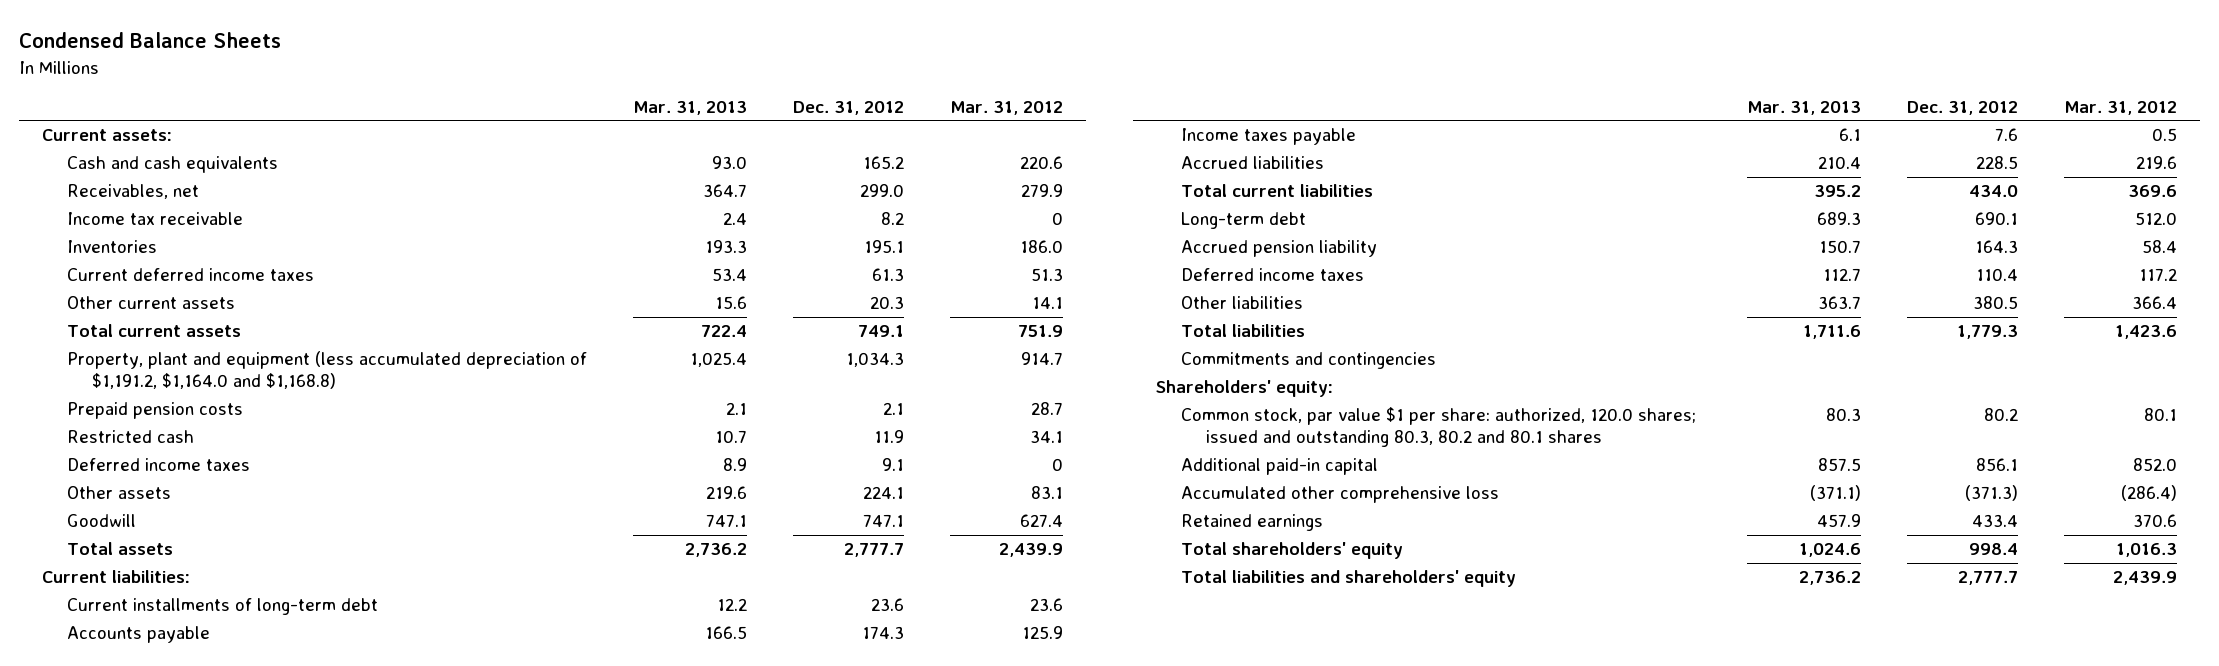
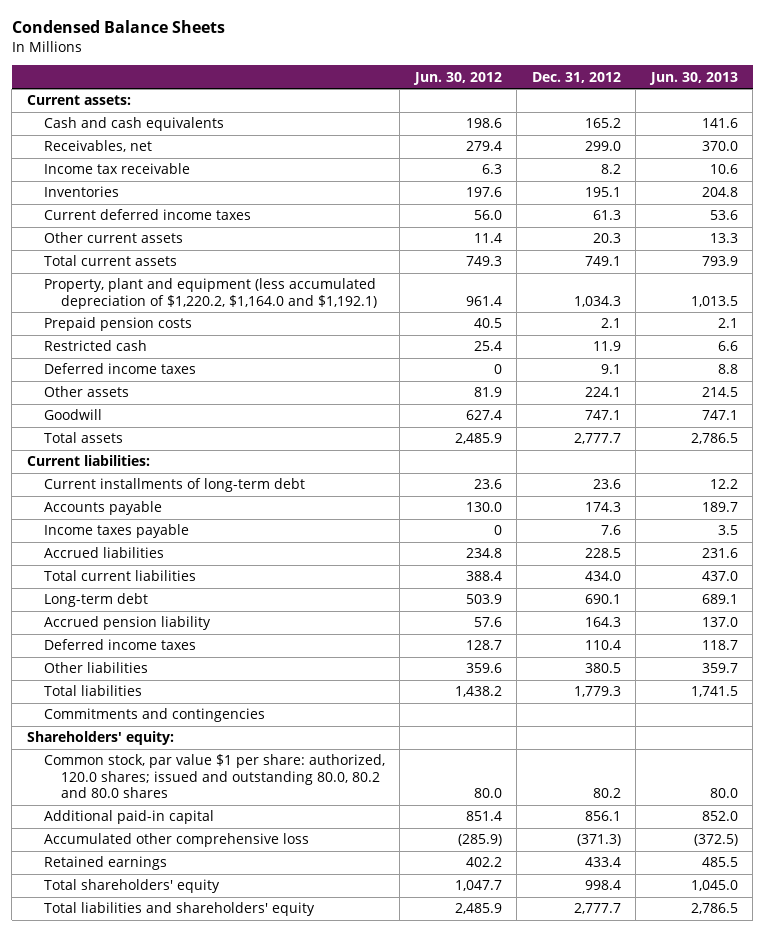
[633,100,748,115] Mar. 31, 2013 -> none
[950,100,1064,115] Mar. 31, 2012 -> none
none -> [412,71,502,85] Jun. 30, 2012
none -> [648,71,738,85] Jun. 30, 2013
[67,351,588,390] Property, plant and equipment (less accumulated depreciation of $1,191.2, $1,164.0 and $1,168.8) -> [43,278,378,309] Property, plant and equipment (less accumulated depreciation of $1,220.2, $1,164.0 and $1,192.1)
[1180,407,1696,448] Common stock, par value $1 per share: authorized, 120.0 shares; issued and outstanding 80.3, 80.2 and 80.1 shares -> [43,754,385,799] Common stock, par value $1 per share: authorized, 120.0 shares; issued and outstanding 80.0, 80.2 and 80.0 shares

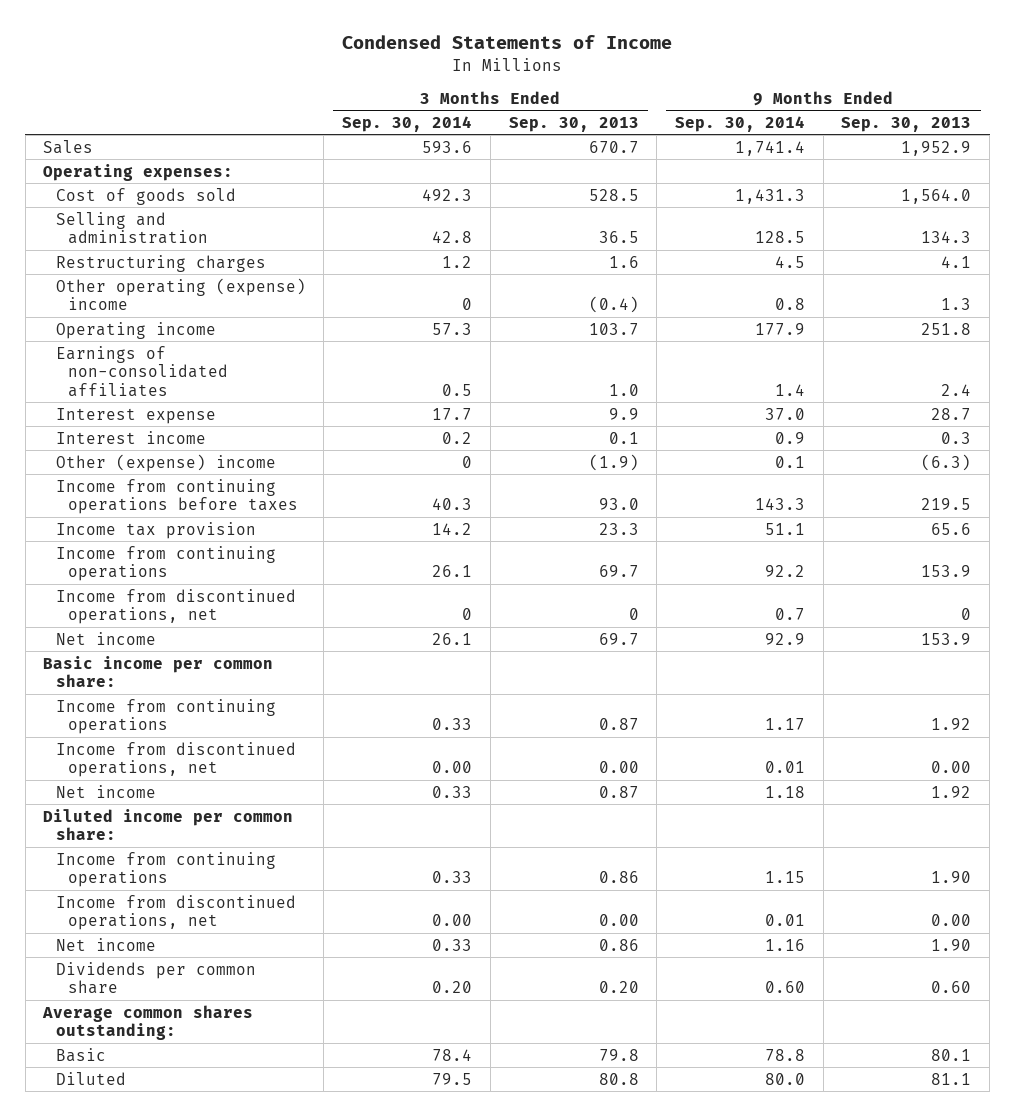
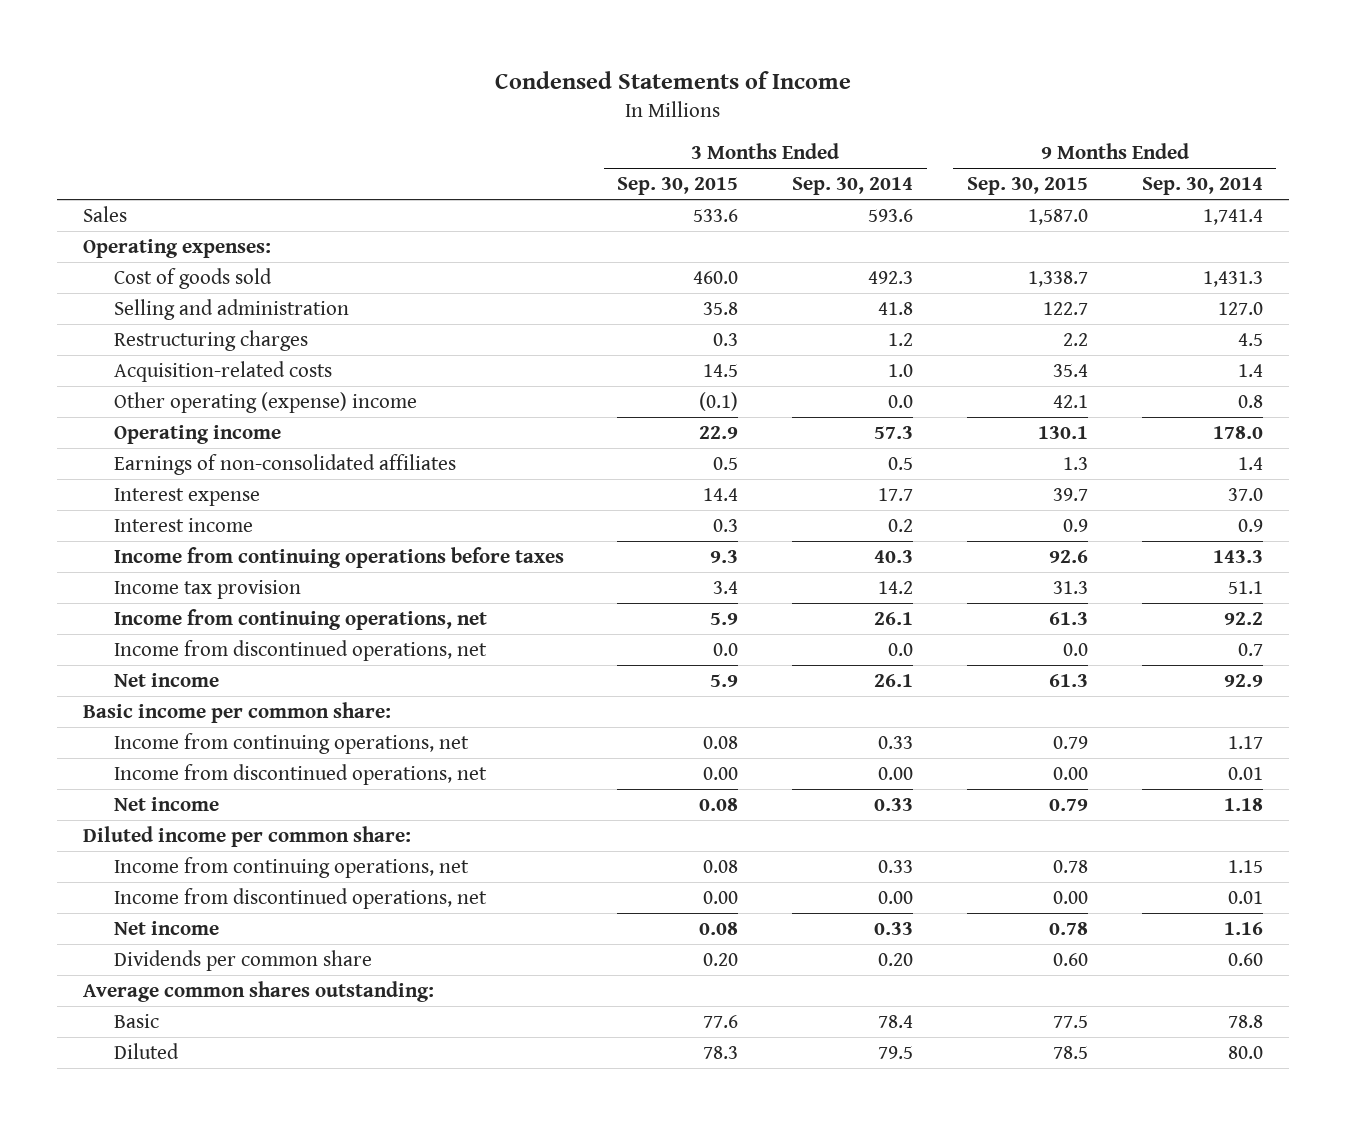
[508,116,639,132] Sep. 30, 2013 -> none
[841,116,972,132] Sep. 30, 2013 -> none
none -> [617,177,739,196] Sep. 30, 2015
none -> [966,177,1088,196] Sep. 30, 2015
[432,231,473,244] 42.8 -> [878,301,914,315] 41.8
[754,231,805,244] 128.5 -> [1217,301,1263,315] 127.0
none -> [113,360,332,382] Acquisition-related costs
[462,298,473,311] 0 -> [888,394,914,408] 0.0
[754,322,805,335] 177.9 -> [1212,425,1263,439] 178.0
[55,453,276,472] Other (expense) income -> none
[55,545,276,582] Income from continuing operations -> [113,608,487,630] Income from continuing operations, net
[462,608,473,621] 0 -> [888,642,914,656] 0.0
[55,698,276,735] Income from continuing operations -> [113,732,469,754] Income from continuing operations, net
[55,851,276,888] Income from continuing operations -> [113,856,469,878] Income from continuing operations, net

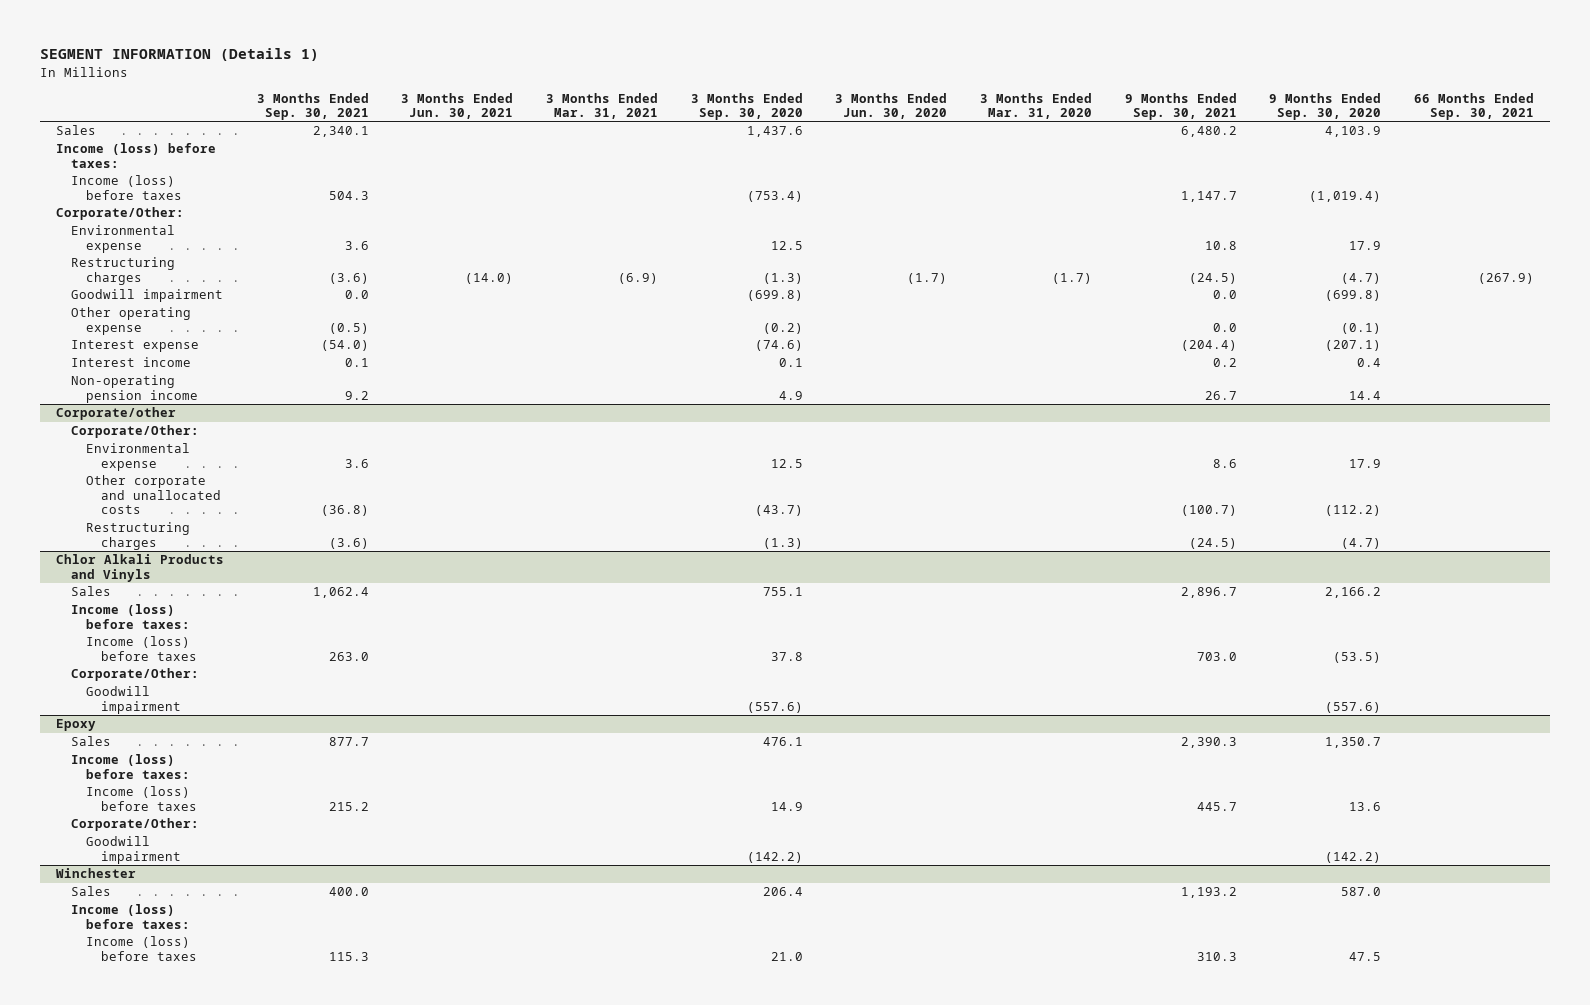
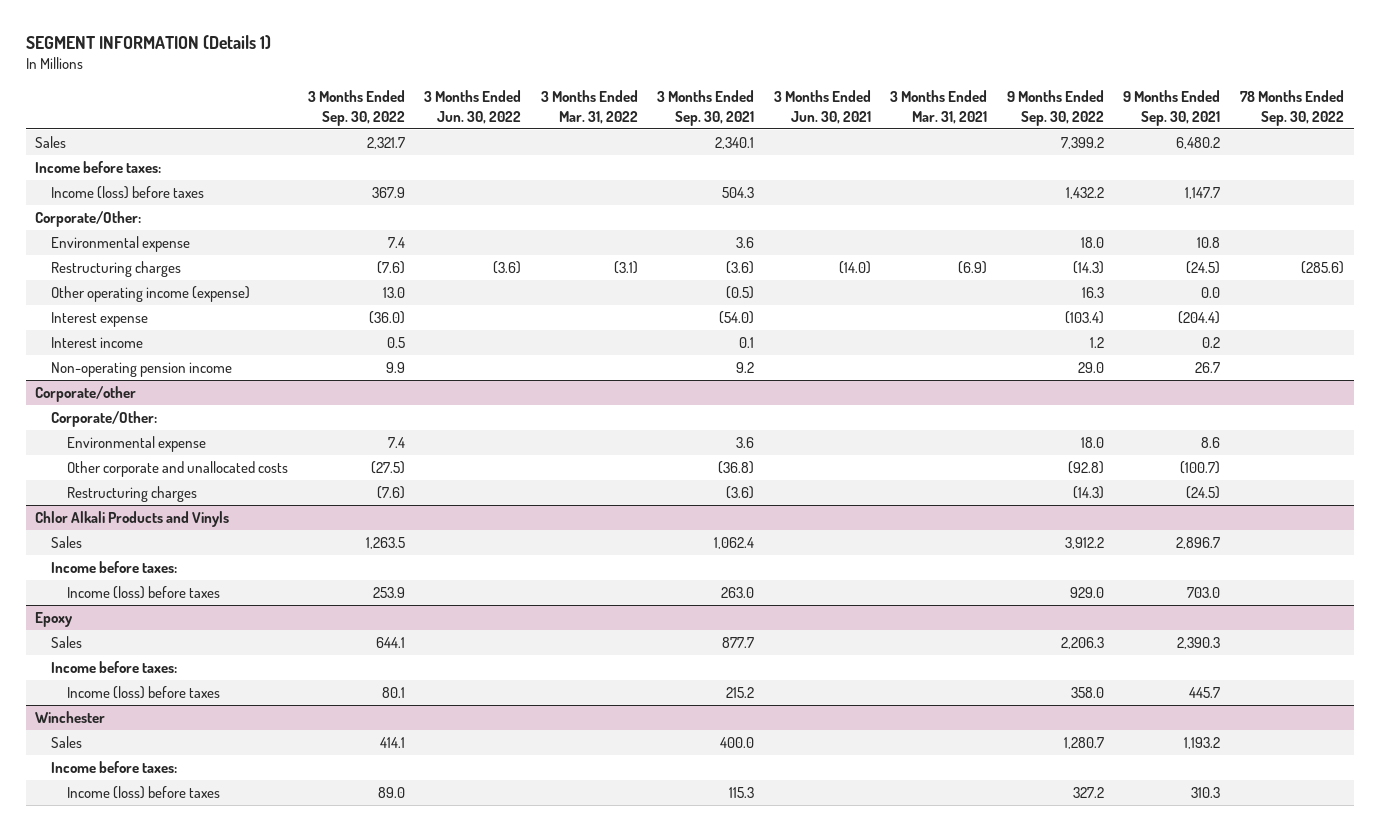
[690,92,803,121] 3 Months Ended Sep. 30, 2020 -> none
[835,92,948,120] 3 Months Ended Jun. 30, 2020 -> none
[980,92,1093,120] 3 Months Ended Mar. 31, 2020 -> none
[1269,92,1382,121] 9 Months Ended Sep. 30, 2020 -> none
[1413,92,1534,121] 66 Months Ended Sep. 30, 2021 -> none
none -> [307,90,405,126] 3 Months Ended Sep. 30, 2022
none -> [424,90,522,124] 3 Months Ended Jun. 30, 2022
none -> [540,90,638,124] 3 Months Ended Mar. 31, 2022
none -> [1006,90,1104,126] 9 Months Ended Sep. 30, 2022
none -> [1239,90,1344,126] 78 Months Ended Sep. 30, 2022
[56,143,217,168] Income (loss) before taxes: -> [35,161,162,174] Income before taxes:
[71,289,224,303] Goodwill impairment -> none
[71,307,192,335] Other operating expense -> [51,286,251,303] Other operating income (expense)
[71,604,190,629] Income (loss) before taxes: -> [51,561,178,574] Income before taxes:
[71,668,200,682] Corporate/Other: -> none
[85,686,181,714] Goodwill impairment -> none
[71,754,190,779] Income (loss) before taxes: -> [51,661,178,674] Income before taxes:
[71,818,200,832] Corporate/Other: -> none
[85,836,181,864] Goodwill impairment -> none
[71,904,190,929] Income (loss) before taxes: -> [51,761,178,774] Income before taxes:

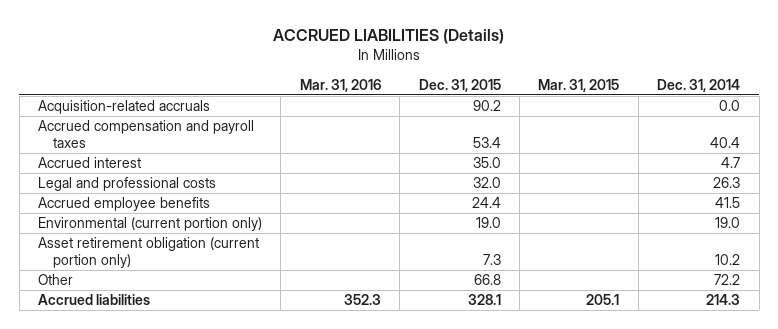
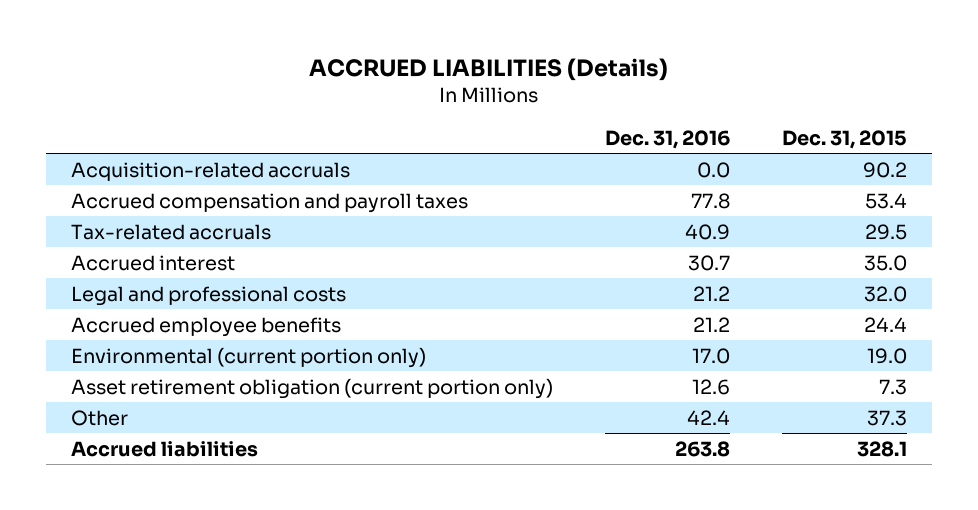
[299,78,381,92] Mar. 31, 2016 -> none
[538,78,620,92] Mar. 31, 2015 -> none
[657,78,741,92] Dec. 31, 2014 -> none
none -> [605,129,731,149] Dec. 31, 2016
none -> [71,223,272,240] Tax-related accruals
[473,274,501,286] 66.8 -> [866,409,907,426] 37.3

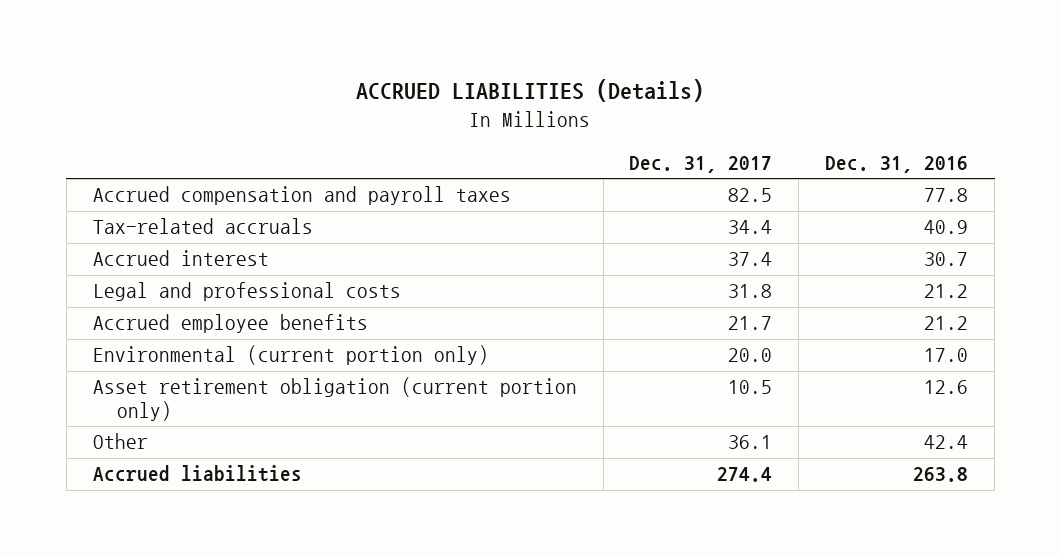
[781,129,907,149] Dec. 31, 2015 -> none
none -> [629,155,773,173] Dec. 31, 2017
[71,161,351,181] Acquisition-related accruals -> none

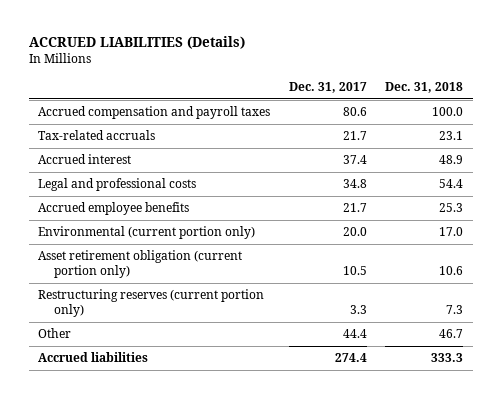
[825,155,969,173] Dec. 31, 2016 -> none
none -> [385,82,464,94] Dec. 31, 2018
[728,188,773,203] 82.5 -> [342,107,367,117] 80.6
[728,220,773,235] 34.4 -> [342,131,367,141] 21.7
[728,284,773,299] 31.8 -> [342,179,367,189] 34.8
none -> [37,289,264,318] Restructuring reserves (current portion only)
[728,435,773,450] 36.1 -> [342,329,367,339] 44.4

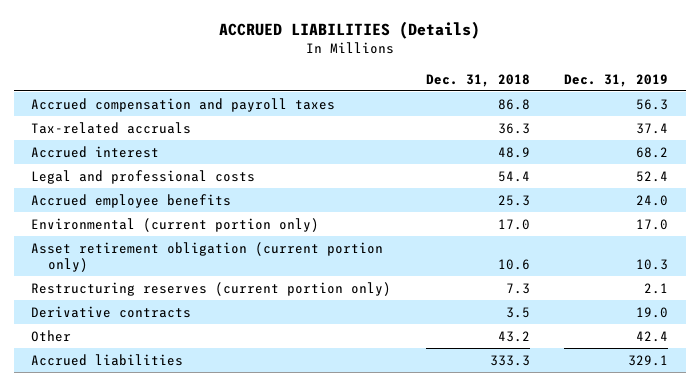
[288,82,367,94] Dec. 31, 2017 -> none
none -> [564,73,669,87] Dec. 31, 2019
[432,107,464,117] 100.0 -> [497,98,530,110] 86.8
[439,131,464,141] 23.1 -> [497,122,530,134] 36.3
none -> [30,305,191,318] Derivative contracts
[439,329,464,339] 46.7 -> [497,330,530,342] 43.2

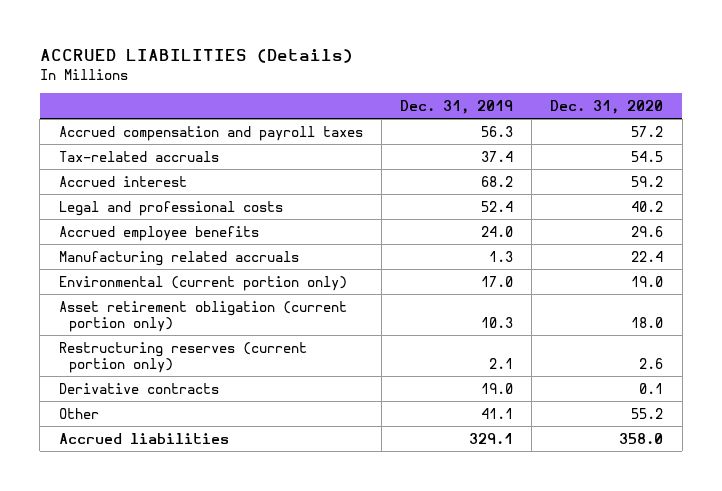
[425,73,530,87] Dec. 31, 2018 -> none
none -> [550,99,664,114] Dec. 31, 2020
none -> [58,250,299,266] Manufacturing related accruals
[636,330,669,342] 42.4 -> [481,407,514,419] 41.1

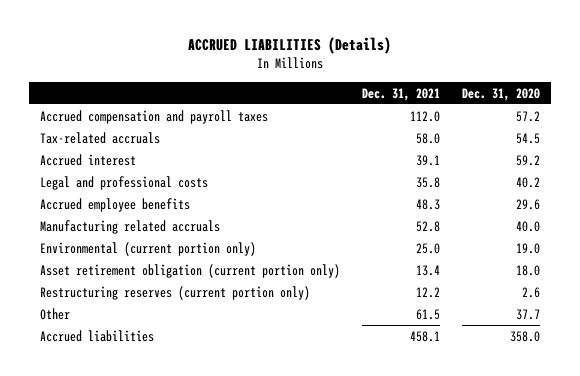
[400,99,514,114] Dec. 31, 2019 -> none
none -> [361,87,440,101] Dec. 31, 2021
[631,250,664,262] 22.4 -> [515,220,540,232] 40.0
[58,382,219,394] Derivative contracts -> none
[631,407,664,419] 55.2 -> [515,308,540,320] 37.7

